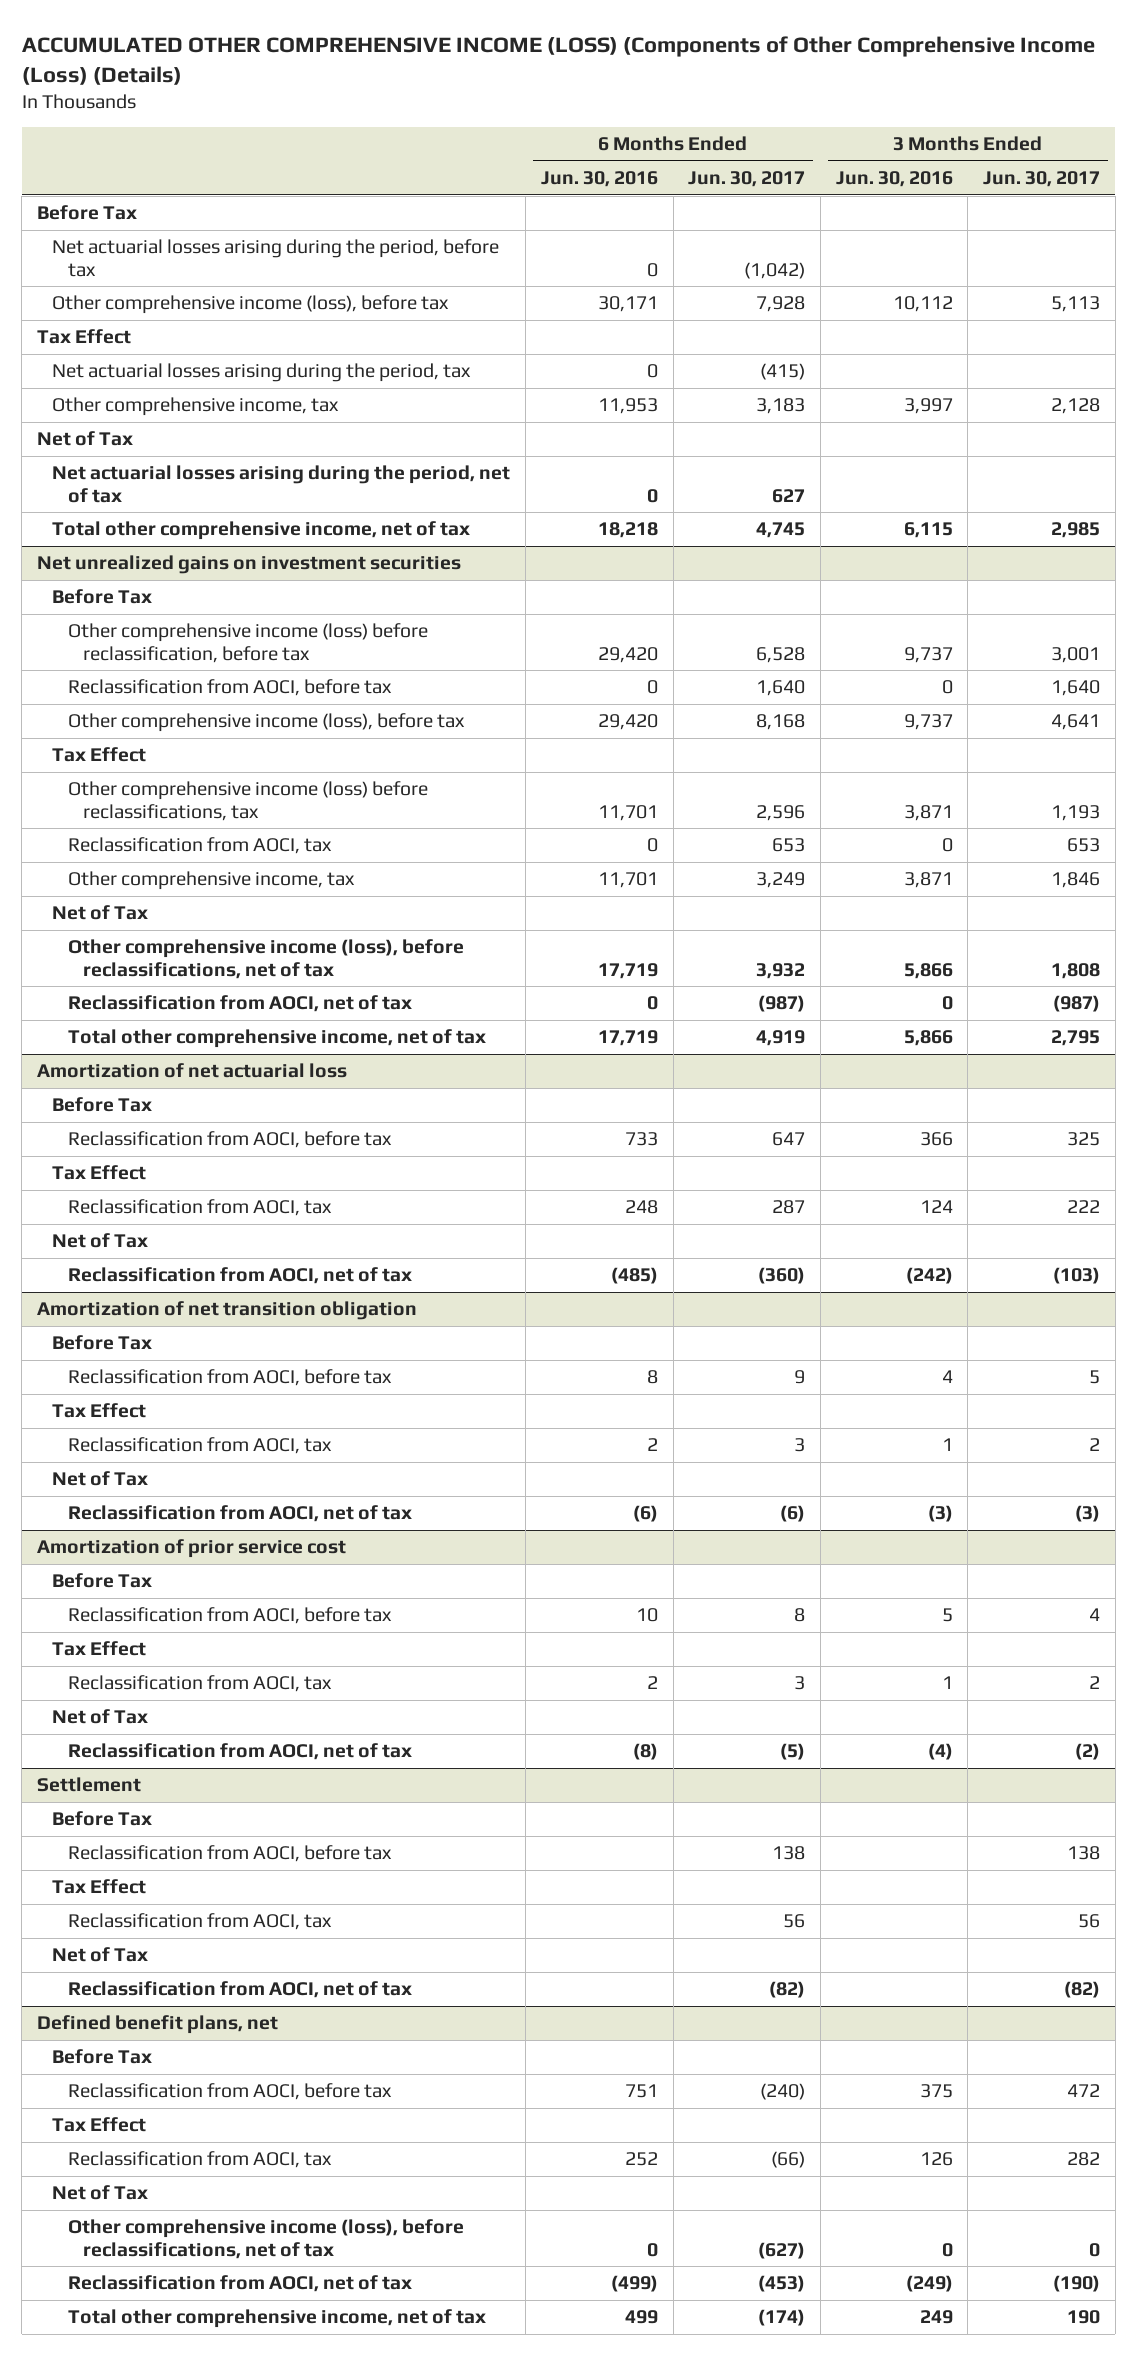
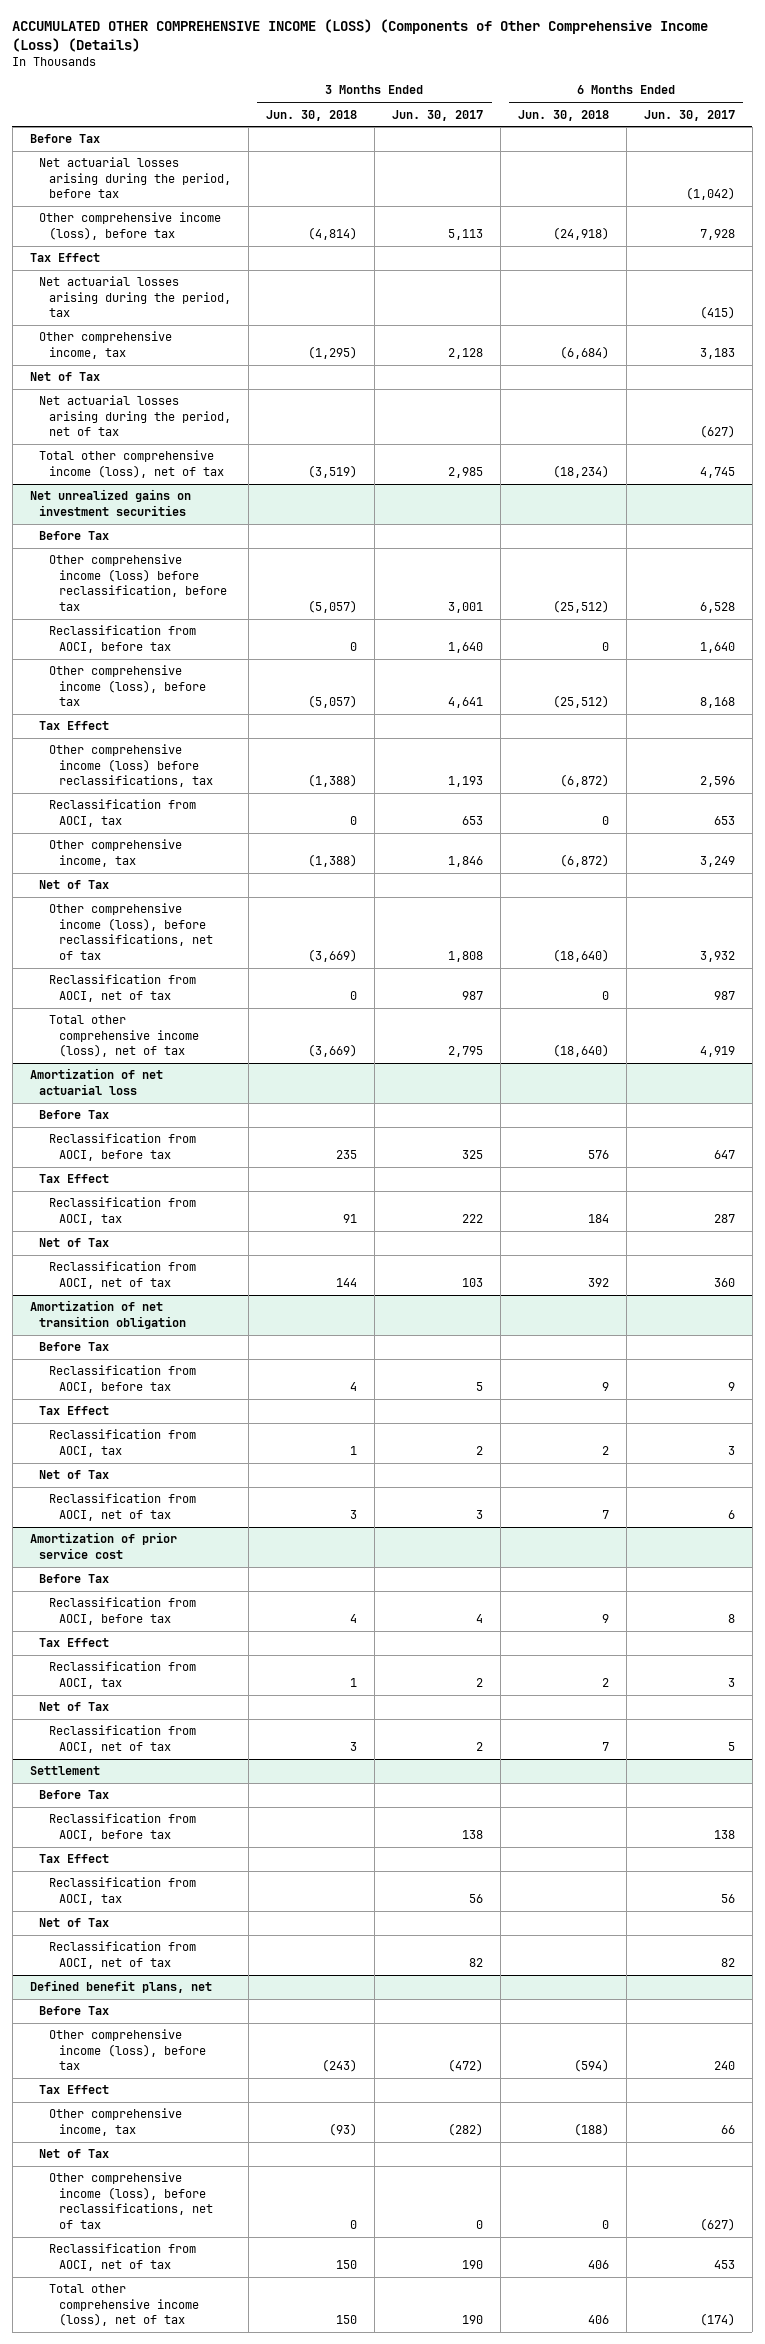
[540,170,658,187] Jun. 30, 2016 -> none
[835,170,953,187] Jun. 30, 2016 -> none
none -> [266,109,358,121] Jun. 30, 2018
none -> [517,109,609,121] Jun. 30, 2018
[772,488,806,503] 627 -> [699,425,735,439] (627)
[52,521,471,541] Total other comprehensive income, net of tax -> [39,450,225,478] Total other comprehensive income (loss), net of tax
[758,995,806,1013] (987) -> [713,990,735,1000] 987
[1053,995,1101,1013] (987) -> [461,990,483,1000] 987
[67,1029,486,1049] Total other comprehensive income, net of tax -> [49,1015,199,1058] Total other comprehensive income (loss), net of tax
[758,1267,806,1285] (360) -> [713,1277,735,1287] 360
[1053,1267,1101,1285] (103) -> [461,1277,483,1287] 103
[780,1505,806,1523] (6) -> [727,1509,735,1519] 6
[1075,1505,1101,1523] (3) -> [475,1509,483,1519] 3
[780,1743,806,1761] (5) -> [727,1741,735,1751] 5
[1075,1743,1101,1761] (2) -> [475,1741,483,1751] 2
[769,1981,806,1999] (82) -> [720,1957,735,1967] 82
[1064,1981,1101,1999] (82) -> [468,1957,483,1967] 82
[67,2083,392,2101] Reclassification from AOCI, before tax -> none
none -> [49,2029,206,2071] Other comprehensive income (loss), before tax
[67,2151,332,2169] Reclassification from AOCI, tax -> none
none -> [49,2108,183,2136] Other comprehensive income, tax
[758,2275,806,2293] (453) -> [713,2259,735,2269] 453
[1053,2275,1101,2293] (190) -> [461,2259,483,2269] 190
[67,2309,486,2329] Total other comprehensive income, net of tax -> [49,2284,199,2327] Total other comprehensive income (loss), net of tax

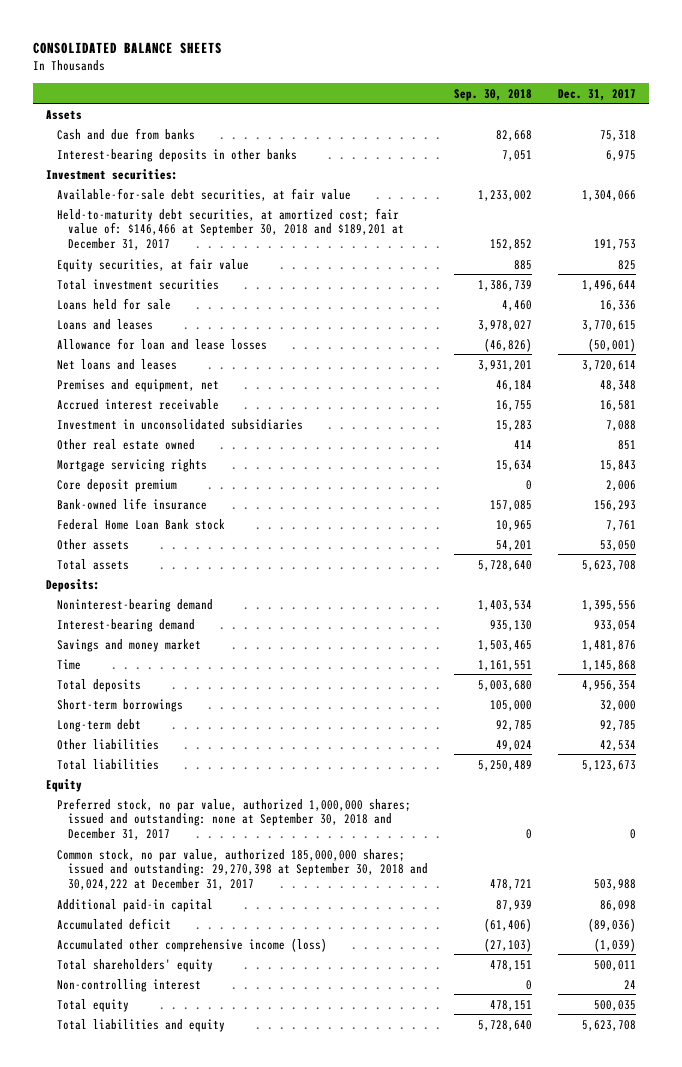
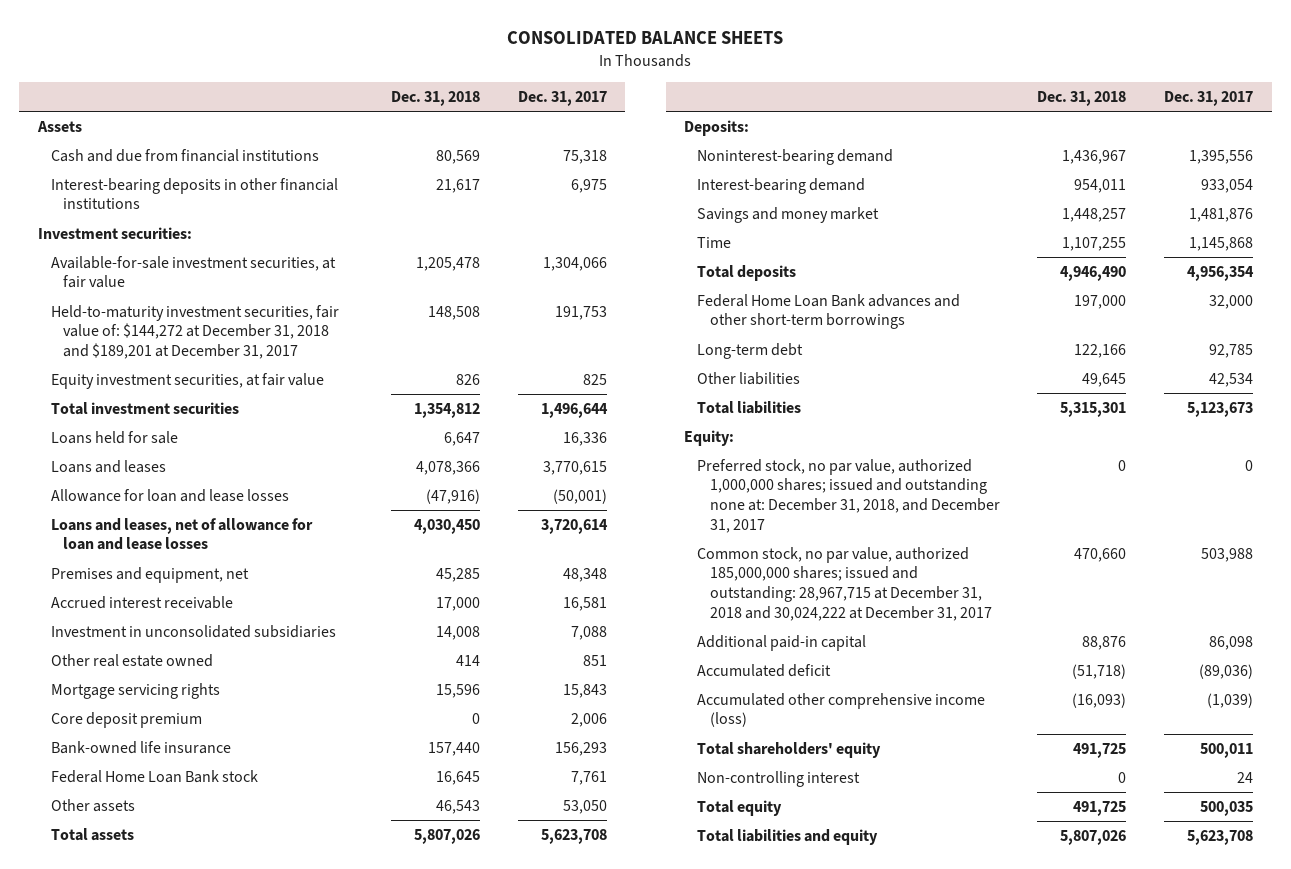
[454,88,533,101] Sep. 30, 2018 -> none
none -> [390,90,480,106] Dec. 31, 2018
[57,127,196,140] Cash and due from banks -> [50,148,319,162] Cash and due from financial institutions
[57,148,298,162] Interest-bearing deposits in other banks -> [50,177,338,210] Interest-bearing deposits in other financial institutions
[57,187,352,201] Available-for-sale debt securities, at fair value -> [50,255,336,289] Available-for-sale investment securities, at fair value
[57,207,405,251] Held-to-maturity debt securities, at amortized cost; fair value of: $146,466 at September 30, 2018 and $189,201 at December 31, 2017 -> [50,304,339,360] Held-to-maturity investment securities, fair value of: $144,272 at December 31, 2018 and $189,201 at December 31, 2017
[57,257,250,272] Equity securities, at fair value -> [50,372,324,389] Equity investment securities, at fair value
[57,358,178,370] Net loans and leases -> [50,517,313,551] Loans and leases, net of allowance for loan and lease losses
[57,698,184,712] Short-term borrowings -> [697,293,961,330] Federal Home Loan Bank advances and other short-term borrowings
[46,778,83,792] Equity -> [684,429,735,446] Equity:
[57,797,412,841] Preferred stock, no par value, authorized 1,000,000 shares; issued and outstanding: none at September 30, 2018 and December 31, 2017 -> [697,458,1000,533] Preferred stock, no par value, authorized 1,000,000 shares; issued and outstanding none at: December 31, 2018, and December 31, 2017
[57,848,429,891] Common stock, no par value, authorized 185,000,000 shares; issued and outstanding: 29,270,398 at September 30, 2018 and 30,024,222 at December 31, 2017 -> [697,546,992,621] Common stock, no par value, authorized 185,000,000 shares; issued and outstanding: 28,967,715 at December 31, 2018 and 30,024,222 at December 31, 2017

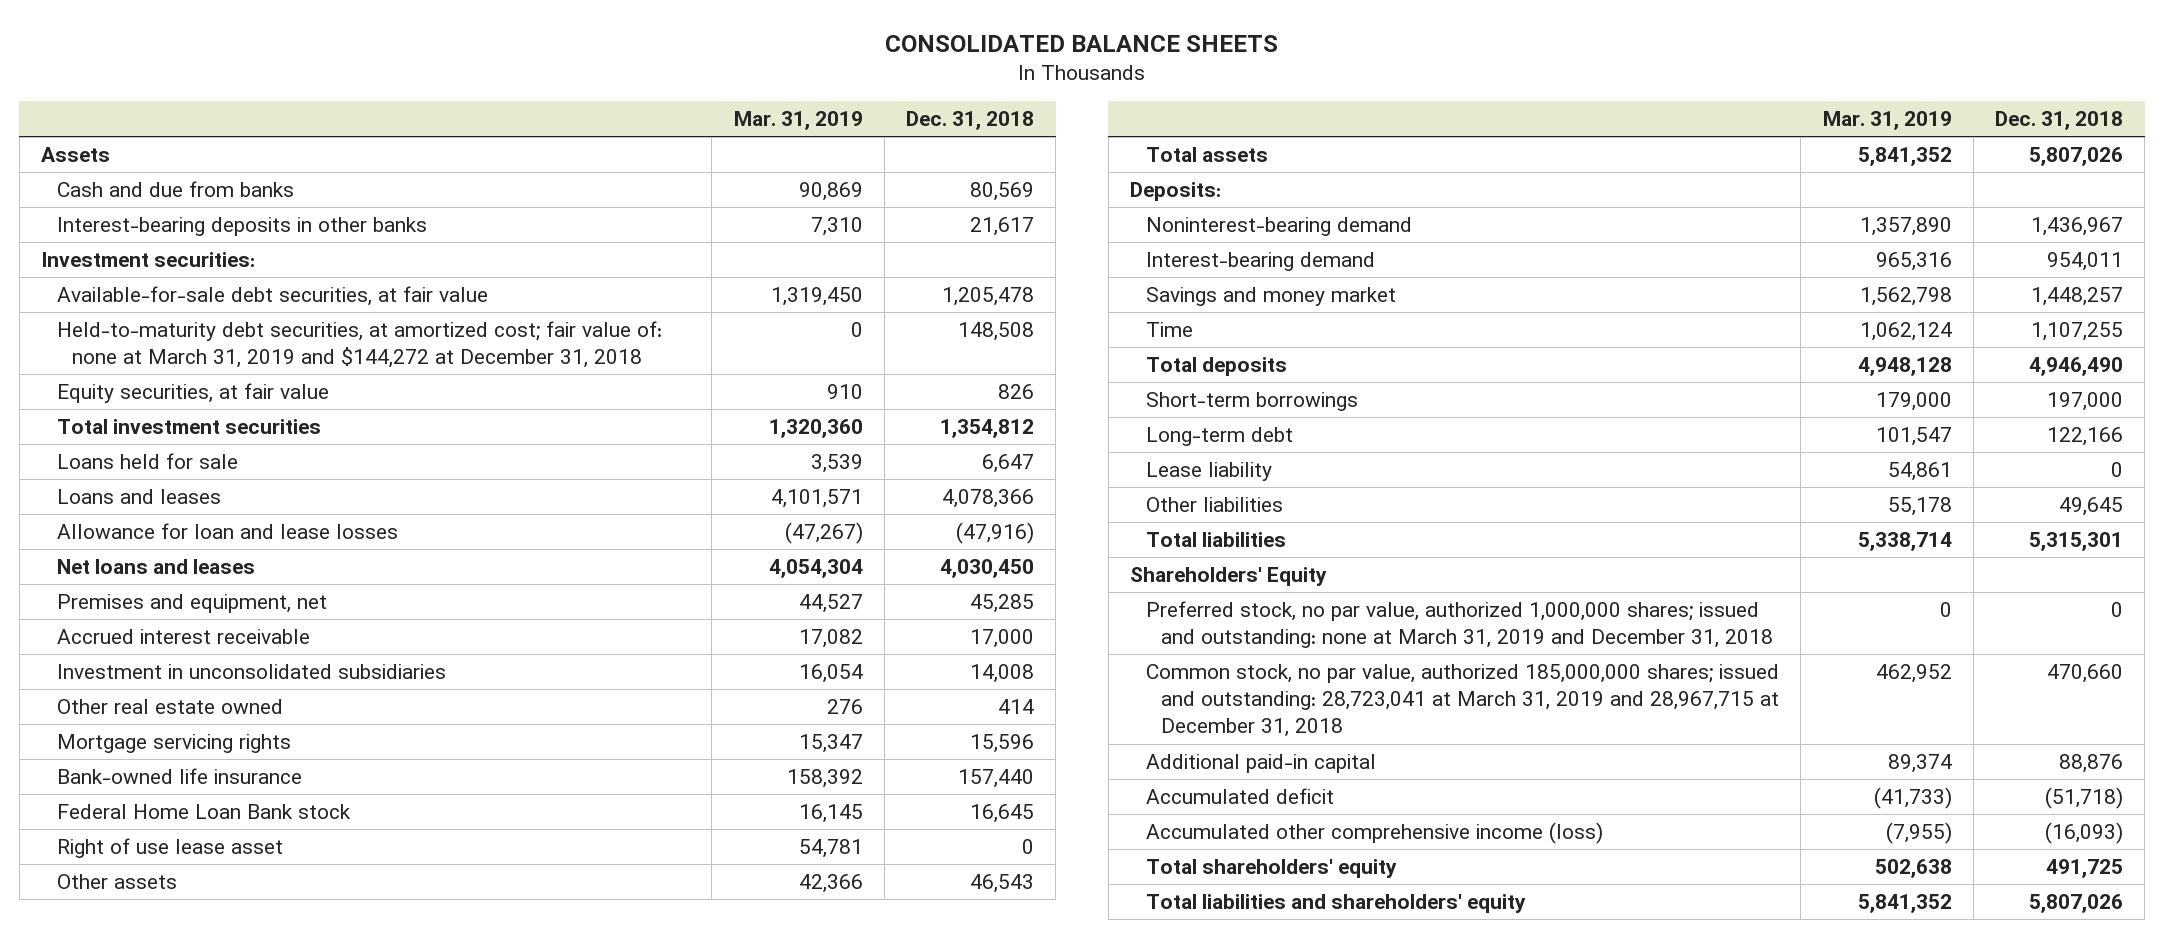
[517,90,607,106] Dec. 31, 2017 -> none
none -> [733,111,863,131] Mar. 31, 2019
[50,148,319,162] Cash and due from financial institutions -> [56,181,294,198] Cash and due from banks
[50,177,338,210] Interest-bearing deposits in other financial institutions -> [56,217,427,237] Interest-bearing deposits in other banks
[50,255,336,289] Available-for-sale investment securities, at fair value -> [56,286,488,307] Available-for-sale debt securities, at fair value
[50,304,339,360] Held-to-maturity investment securities, fair value of: $144,272 at December 31, 2018 and $189,201 at December 31, 2017 -> [56,321,662,369] Held-to-maturity debt securities, at amortized cost; fair value of: none at March 31, 2019 and $144,272 at December 31, 2018
[50,372,324,389] Equity investment securities, at fair value -> [56,383,329,404] Equity securities, at fair value
[50,517,313,551] Loans and leases, net of allowance for loan and lease losses -> [56,559,255,575] Net loans and leases
[50,711,202,728] Core deposit premium -> none
none -> [56,838,283,859] Right of use lease asset
[697,293,961,330] Federal Home Loan Bank advances and other short-term borrowings -> [1145,392,1358,412] Short-term borrowings
none -> [1145,462,1272,482] Lease liability
[684,429,735,446] Equity: -> [1129,567,1327,587] Shareholders' Equity
[697,458,1000,533] Preferred stock, no par value, authorized 1,000,000 shares; issued and outstanding none at: December 31, 2018, and December 31, 2017 -> [1145,601,1774,649] Preferred stock, no par value, authorized 1,000,000 shares; issued and outstanding: none at March 31, 2019 and December 31, 2018
[697,546,992,621] Common stock, no par value, authorized 185,000,000 shares; issued and outstanding: 28,967,715 at December 31, 2018 and 30,024,222 at December 31, 2017 -> [1145,664,1780,738] Common stock, no par value, authorized 185,000,000 shares; issued and outstanding: 28,723,041 at March 31, 2019 and 28,967,715 at December 31, 2018
[697,770,861,787] Non-controlling interest -> none
[697,799,783,816] Total equity -> none
[697,828,879,845] Total liabilities and equity -> [1145,894,1526,914] Total liabilities and shareholders' equity

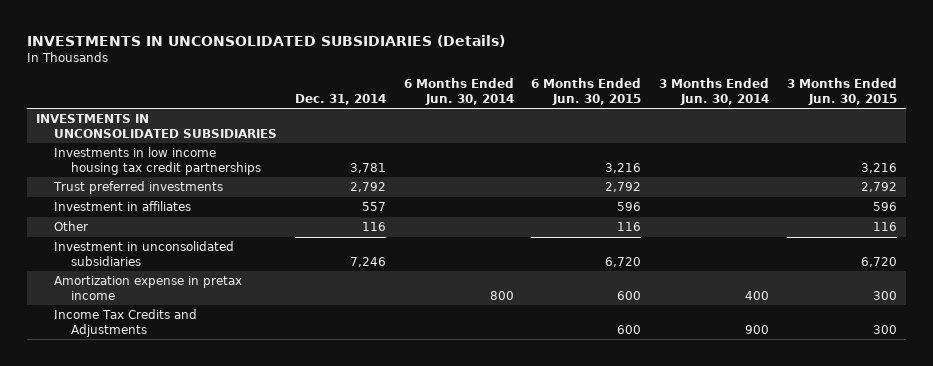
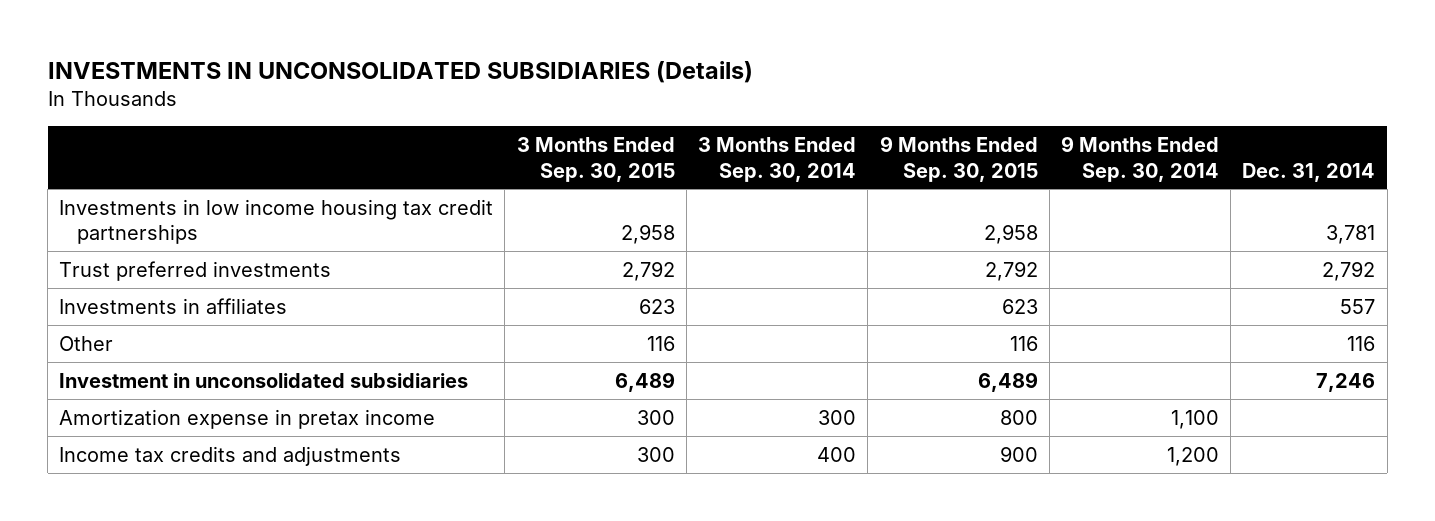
[403,78,514,105] 6 Months Ended Jun. 30, 2014 -> none
[531,78,642,105] 6 Months Ended Jun. 30, 2015 -> none
[659,78,770,105] 3 Months Ended Jun. 30, 2014 -> none
[787,78,898,105] 3 Months Ended Jun. 30, 2015 -> none
none -> [516,137,675,182] 3 Months Ended Sep. 30, 2015
none -> [698,137,857,182] 3 Months Ended Sep. 30, 2014
none -> [879,136,1038,182] 9 Months Ended Sep. 30, 2015
none -> [1060,136,1219,182] 9 Months Ended Sep. 30, 2014
[35,114,277,138] INVESTMENTS IN UNCONSOLIDATED SUBSIDIARIES -> none
[53,201,191,212] Investment in affiliates -> [59,297,288,314] Investments in affiliates
[53,309,197,337] Income Tax Credits and Adjustments -> [59,445,402,466] Income tax credits and adjustments

